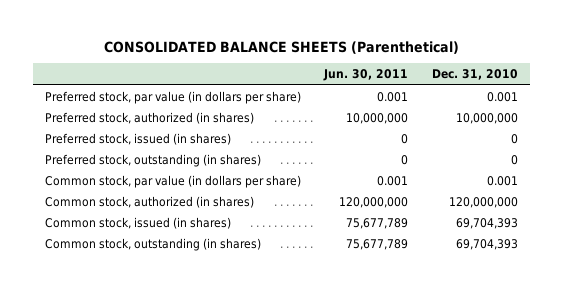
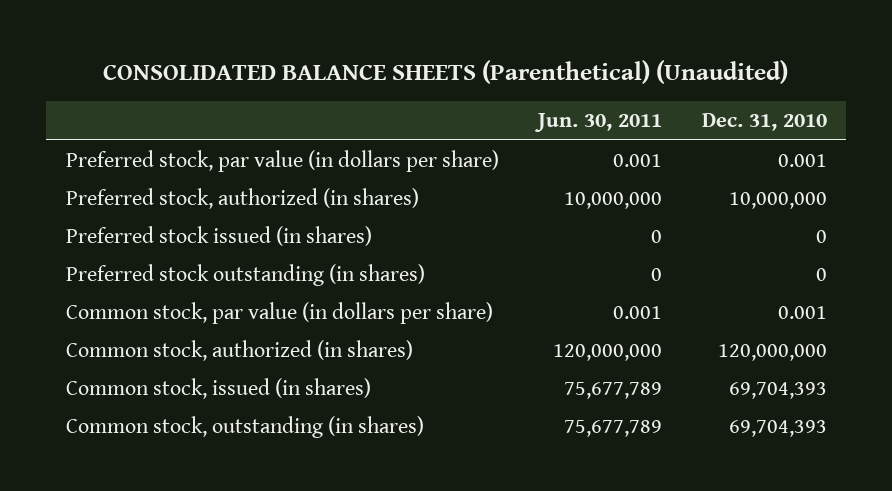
[104,40,460,54] CONSOLIDATED BALANCE SHEETS (Parenthetical) -> [103,59,789,84] CONSOLIDATED BALANCE SHEETS (Parenthetical) (Unaudited)
[45,133,232,146] Preferred stock, issued (in shares) -> [65,225,372,246] Preferred stock issued (in shares)
[45,154,262,168] Preferred stock, outstanding (in shares) -> [65,263,425,286] Preferred stock outstanding (in shares)

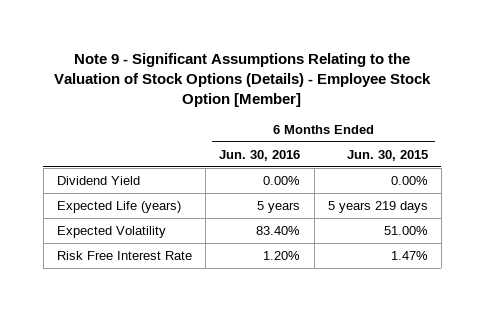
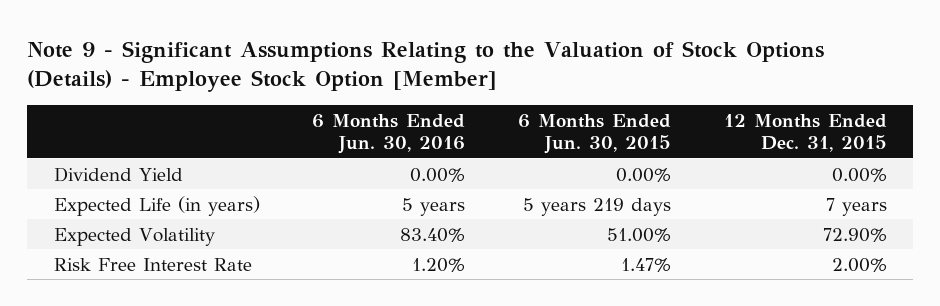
none -> [723,113,887,153] 12 Months Ended Dec. 31, 2015
[56,200,181,213] Expected Life (years) -> [53,195,260,216] Expected Life (in years)

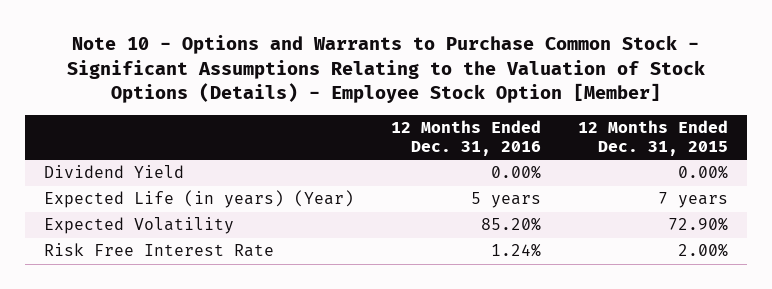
[27,40,825,93] Note 9 - Significant Assumptions Relating to the Valuation of Stock Options (Details) - Employee Stock Option [Member] -> [67,34,706,104] Note 10 - Options and Warrants to Purchase Common Stock - Significant Assumptions Relating to the Valuation of Stock Options (Details) - Employee Stock Option [Member]
[312,113,466,155] 6 Months Ended Jun. 30, 2016 -> none
[518,113,672,155] 6 Months Ended Jun. 30, 2015 -> none
none -> [391,120,542,156] 12 Months Ended Dec. 31, 2016
[53,195,260,216] Expected Life (in years) -> [43,190,354,209] Expected Life (in years) (Year)

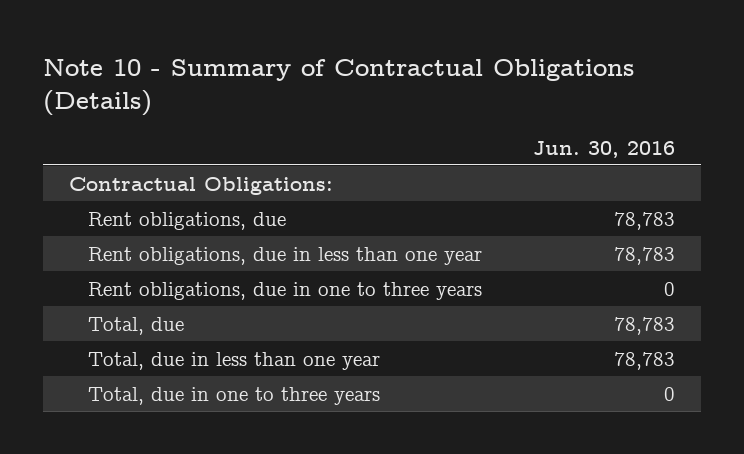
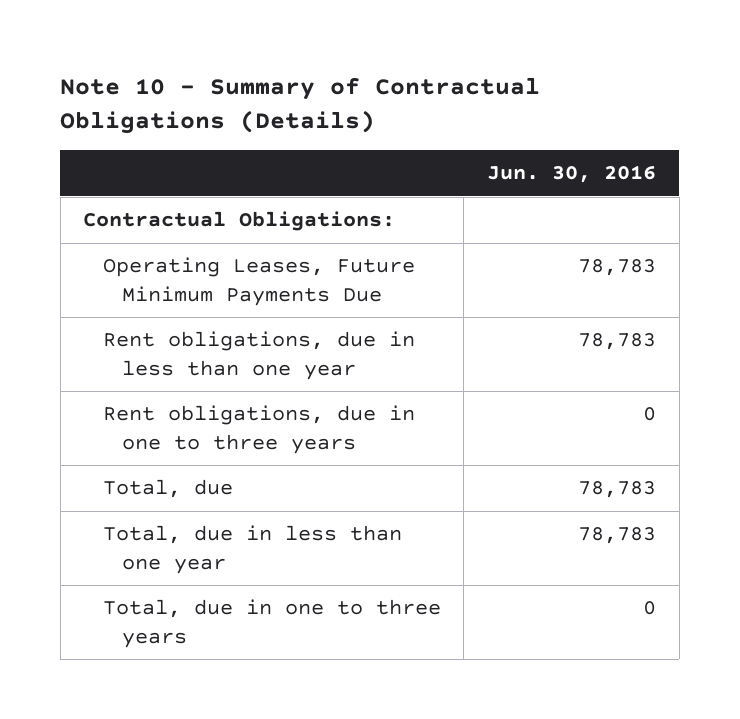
[88,211,287,230] Rent obligations, due -> [102,257,415,306] Operating Leases, Future Minimum Payments Due

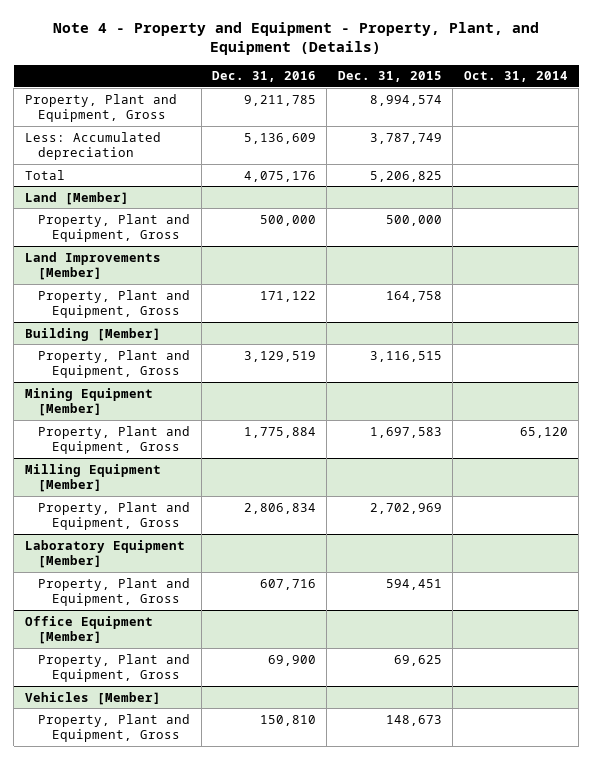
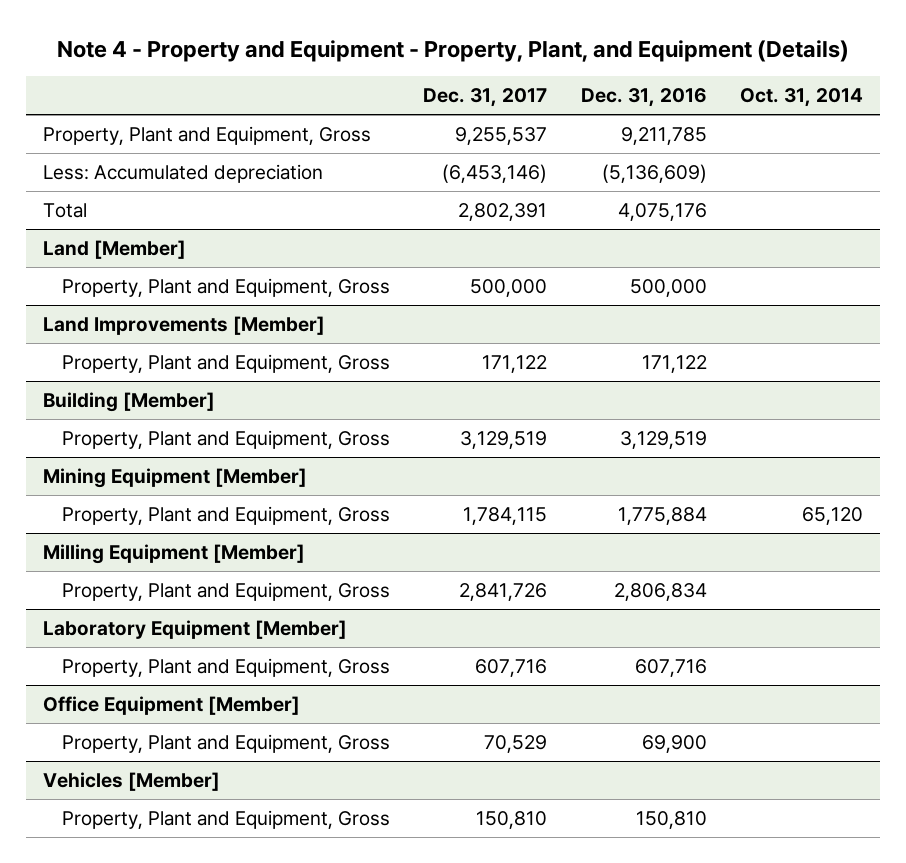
[337,71,442,83] Dec. 31, 2015 -> none
none -> [423,88,548,108] Dec. 31, 2017
[244,132,317,144] 5,136,609 -> [601,163,707,183] (5,136,609)

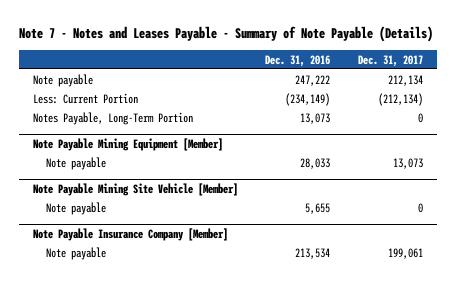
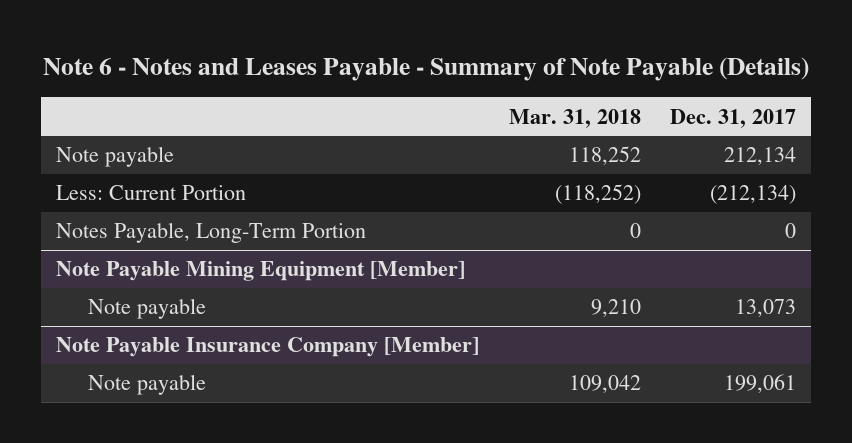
[19,25,434,42] Note 7 - Notes and Leases Payable - Summary of Note Payable (Details) -> [43,57,810,82] Note 6 - Notes and Leases Payable - Summary of Note Payable (Details)
[265,54,331,67] Dec. 31, 2016 -> none
none -> [508,108,641,128] Mar. 31, 2018
[32,182,238,196] Note Payable Mining Site Vehicle [Member] -> none
[45,201,106,215] Note payable -> none

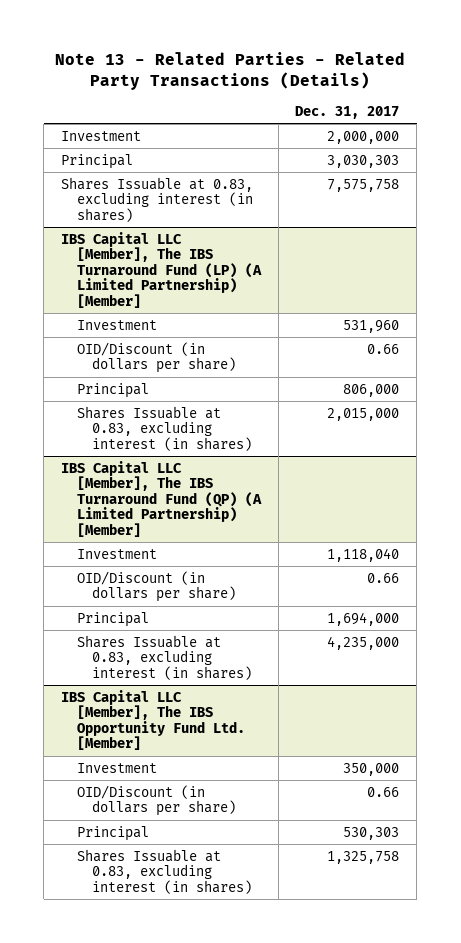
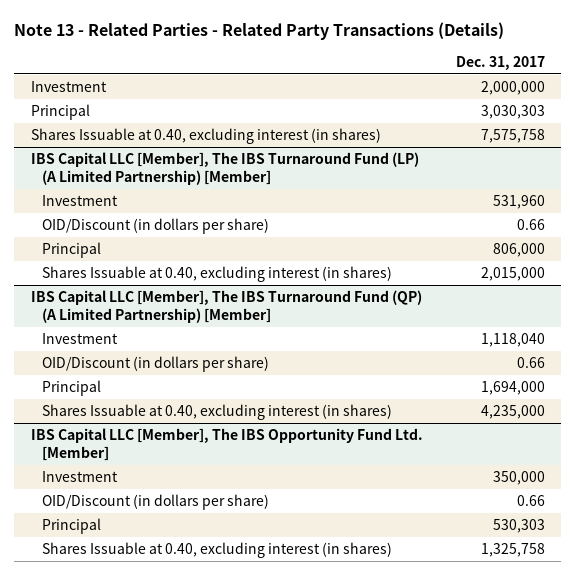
[61,176,254,222] Shares Issuable at 0.83, excluding interest (in shares) -> [30,128,381,145] Shares Issuable at 0.40, excluding interest (in shares)
[76,405,253,451] Shares Issuable at 0.83, excluding interest (in shares) -> [42,266,393,283] Shares Issuable at 0.40, excluding interest (in shares)
[76,634,253,680] Shares Issuable at 0.83, excluding interest (in shares) -> [42,404,393,421] Shares Issuable at 0.40, excluding interest (in shares)
[76,848,253,894] Shares Issuable at 0.83, excluding interest (in shares) -> [42,542,393,559] Shares Issuable at 0.40, excluding interest (in shares)

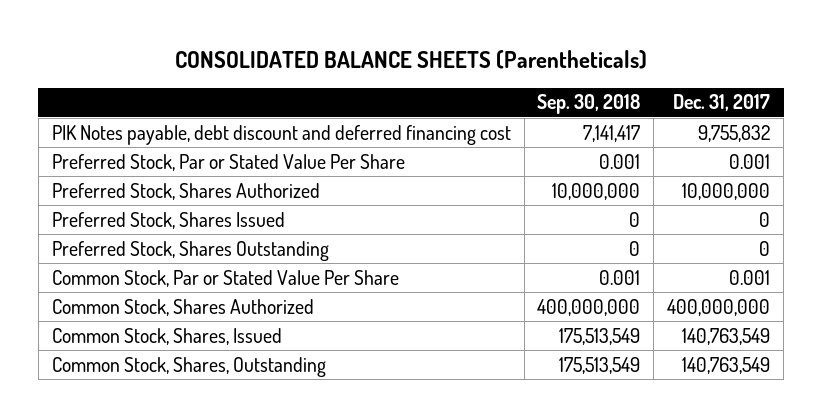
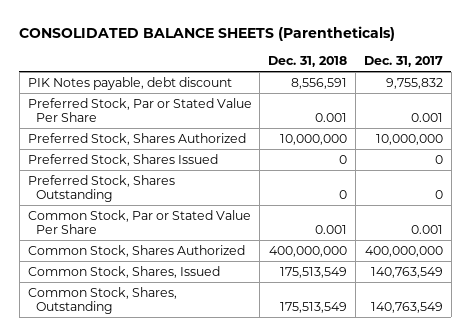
[537,94,641,115] Sep. 30, 2018 -> none
none -> [268,56,348,68] Dec. 31, 2018
[51,124,511,145] PIK Notes payable, debt discount and deferred financing cost -> [27,76,232,90] PIK Notes payable, debt discount

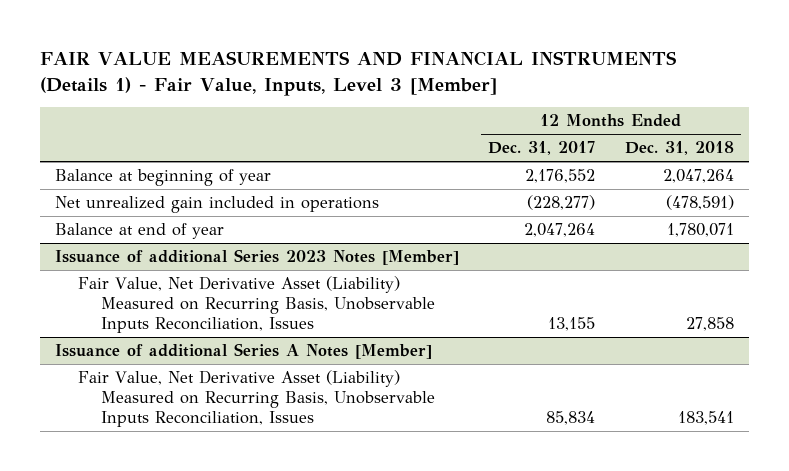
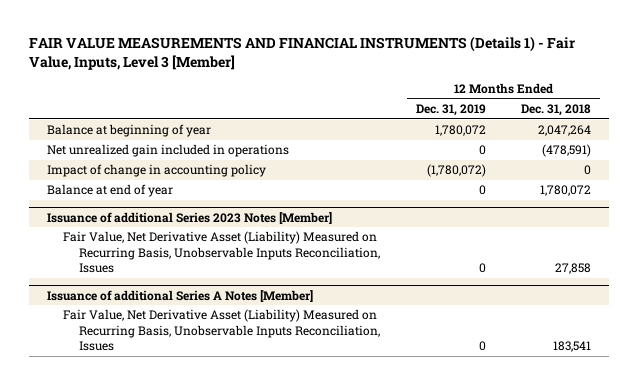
[488,141,596,156] Dec. 31, 2017 -> none
none -> [415,104,486,117] Dec. 31, 2019
none -> [46,164,266,178] Impact of change in accounting policy
[667,223,735,238] 1,780,071 -> [540,185,592,197] 1,780,072

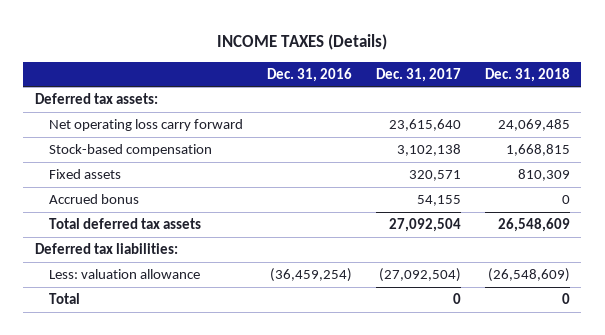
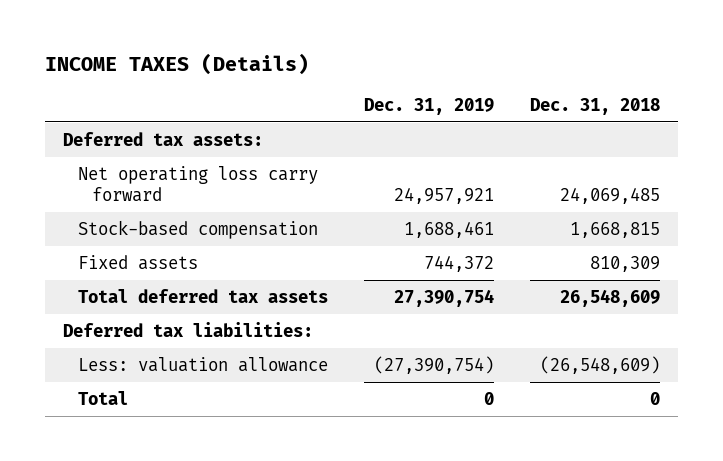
[267,67,353,82] Dec. 31, 2016 -> none
[375,67,461,82] Dec. 31, 2017 -> none
none -> [363,97,494,115] Dec. 31, 2019
[49,194,140,205] Accrued bonus -> none

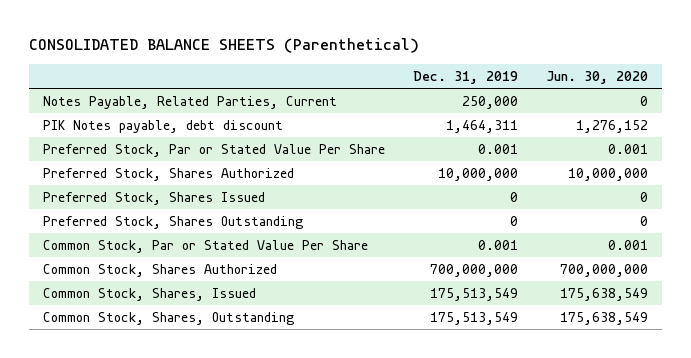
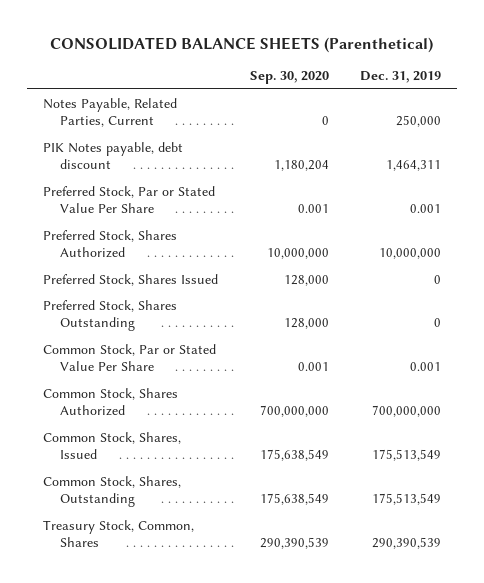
[545,70,648,84] Jun. 30, 2020 -> none
none -> [249,70,329,84] Sep. 30, 2020
none -> [43,519,195,548] Treasury Stock, Common, Shares

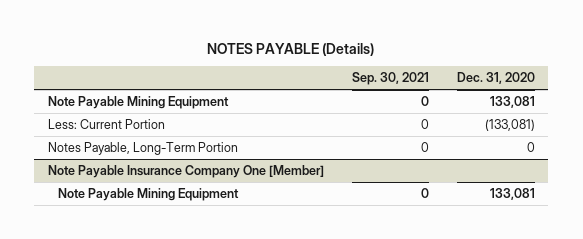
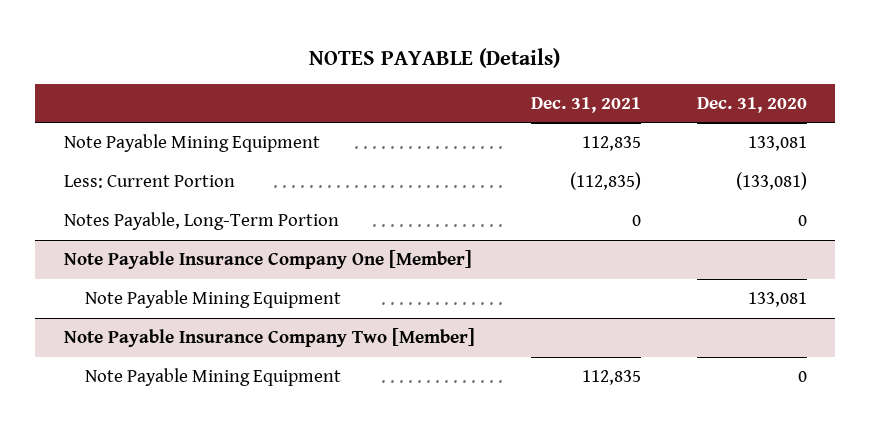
[351,72,429,86] Sep. 30, 2021 -> none
none -> [530,96,641,113] Dec. 31, 2021
none -> [63,328,475,348] Note Payable Insurance Company Two [Member]
none -> [85,368,342,387] Note Payable Mining Equipment

